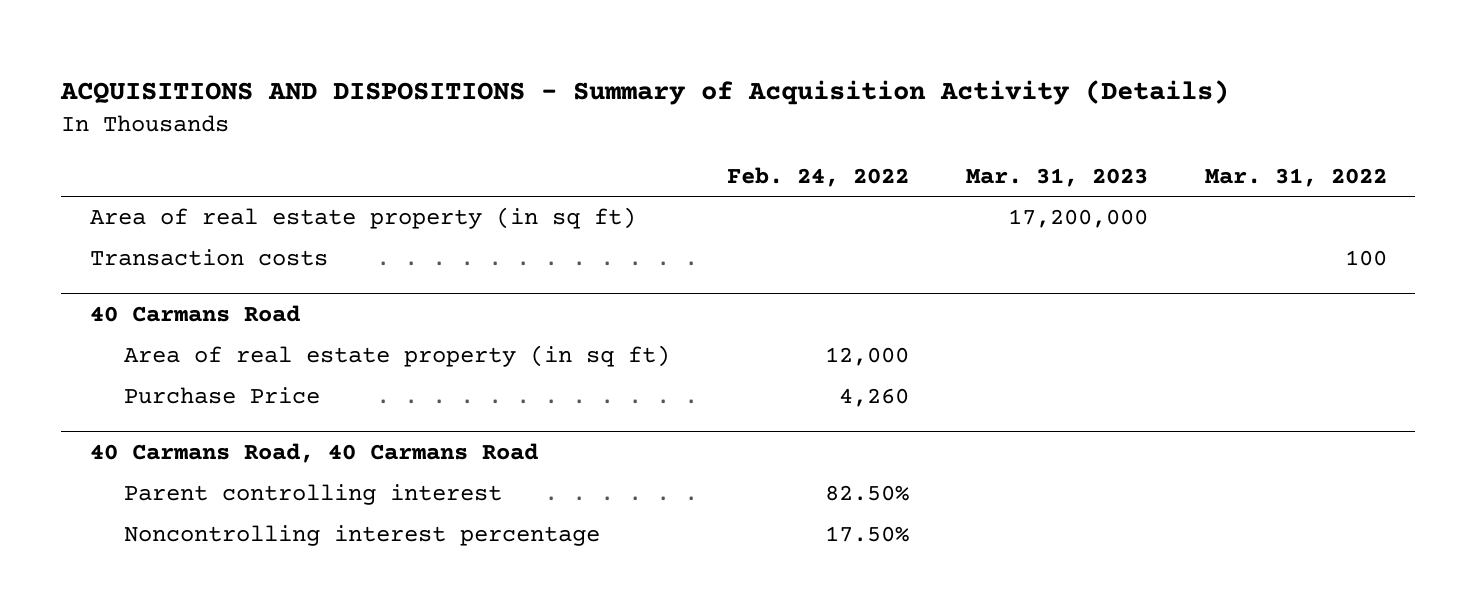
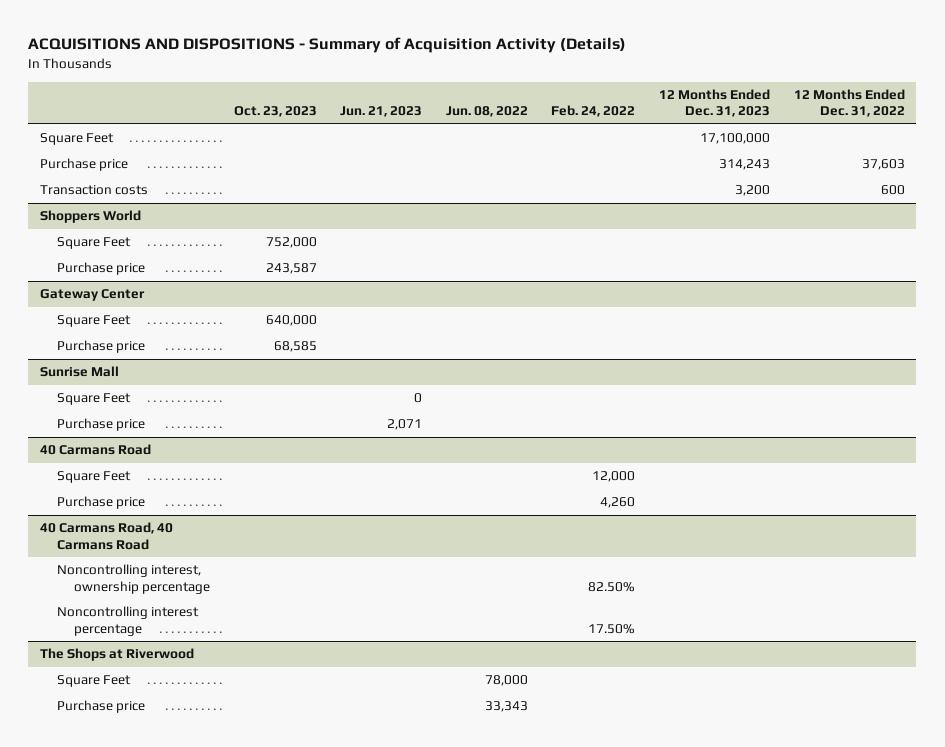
[965,167,1148,187] Mar. 31, 2023 -> none
[1204,167,1387,187] Mar. 31, 2022 -> none
none -> [233,106,317,118] Oct. 23, 2023
none -> [340,106,423,118] Jun. 21, 2023
none -> [445,106,528,118] Jun. 08, 2022
none -> [659,88,771,118] 12 Months Ended Dec. 31, 2023
none -> [793,88,905,118] 12 Months Ended Dec. 31, 2022
[89,207,636,230] Area of real estate property (in sq ft) -> [39,133,114,146] Square Feet
none -> [39,158,128,172] Purchase price
none -> [39,210,141,224] Shoppers World
none -> [56,237,131,250] Square Feet
none -> [56,262,145,276] Purchase price
none -> [39,289,145,302] Gateway Center
none -> [56,315,131,328] Square Feet
none -> [56,340,145,354] Purchase price
none -> [39,366,119,378] Sunrise Mall
none -> [56,393,131,406] Square Feet
none -> [56,418,145,432] Purchase price
[124,345,671,368] Area of real estate property (in sq ft) -> [56,471,131,484] Square Feet
[124,387,321,405] Purchase Price -> [56,496,145,510] Purchase price
[124,484,503,506] Parent controlling interest -> [56,564,211,594] Noncontrolling interest, ownership percentage
none -> [39,648,194,662] The Shops at Riverwood
none -> [56,675,131,688] Square Feet
none -> [56,700,145,714] Purchase price

